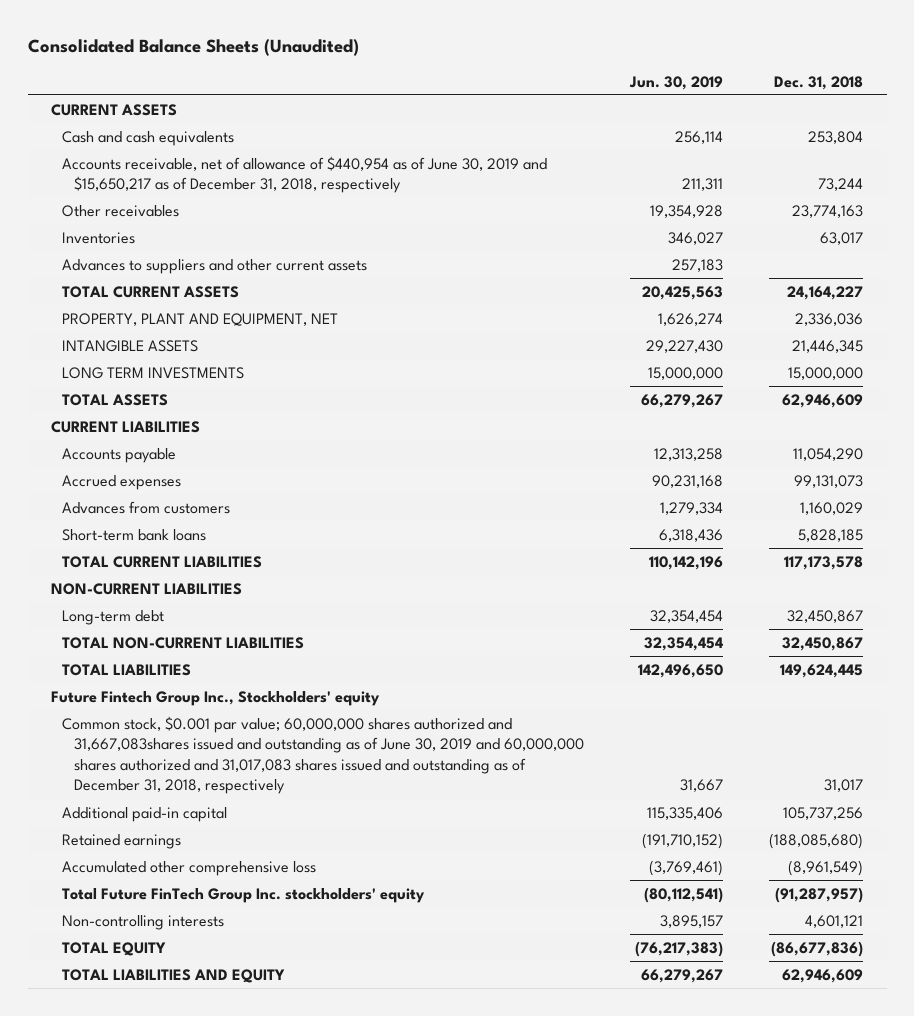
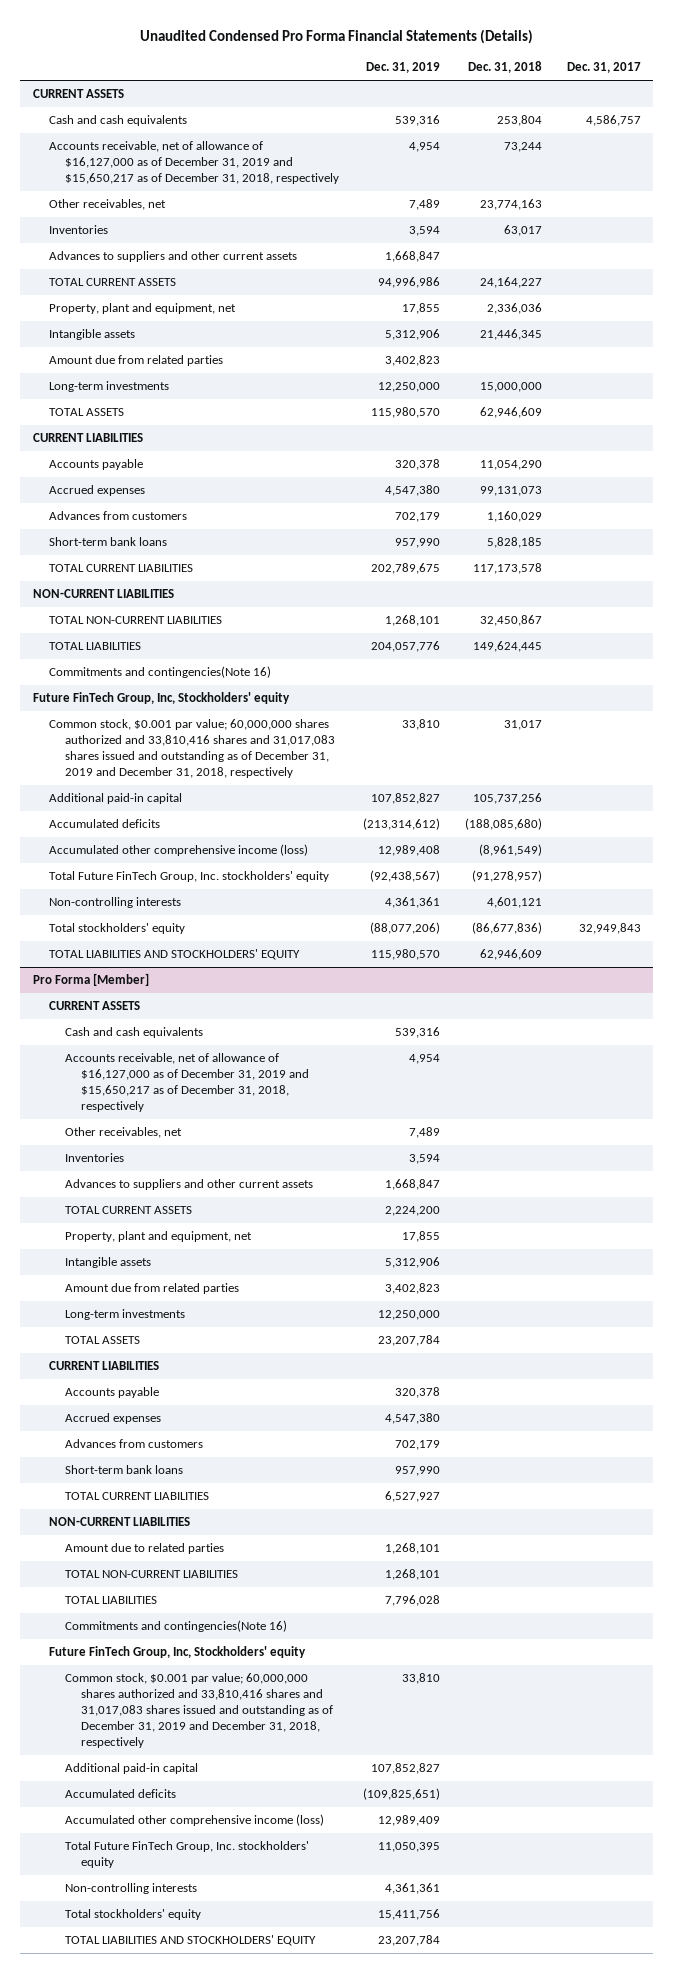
[27,39,359,57] Consolidated Balance Sheets (Unaudited) -> [139,28,533,44] Unaudited Condensed Pro Forma Financial Statements (Details)
[629,75,724,90] Jun. 30, 2019 -> none
none -> [366,62,441,74] Dec. 31, 2019
none -> [566,62,641,74] Dec. 31, 2017
[62,155,548,194] Accounts receivable, net of allowance of $440,954 as of June 30, 2019 and $15,650,217 as of December 31, 2018, respectively -> [48,141,339,185] Accounts receivable, net of allowance of $16,127,000 as of December 31, 2019 and $15,650,217 as of December 31, 2018, respectively
[62,204,180,217] Other receivables -> [48,199,166,211] Other receivables, net
[62,312,339,326] PROPERTY, PLANT AND EQUIPMENT, NET -> [48,303,236,315] Property, plant and equipment, net
[62,339,199,352] INTANGIBLE ASSETS -> [48,329,135,341] Intangible assets
none -> [48,355,223,367] Amount due from related parties
[62,366,245,379] LONG TERM INVESTMENTS -> [48,381,169,393] Long-term investments
[62,609,165,625] Long-term debt -> none
none -> [48,666,271,679] Commitments and contingencies(Note 16)
[50,690,380,706] Future Fintech Group Inc., Stockholders' equity -> [32,692,290,705] Future FinTech Group, Inc, Stockholders' equity
[62,715,584,795] Common stock, $0.001 par value; 60,000,000 shares authorized and 31,667,083shares issued and outstanding as of June 30, 2019 and 60,000,000 shares authorized and 31,017,083 shares issued and outstanding as of December 31, 2018, respectively -> [48,719,335,779] Common stock, $0.001 par value; 60,000,000 shares authorized and 33,810,416 shares and 31,017,083 shares issued and outstanding as of December 31, 2019 and December 31, 2018, respectively
[62,833,182,849] Retained earnings -> [48,819,160,829] Accumulated deficits
[62,860,317,876] Accumulated other comprehensive loss -> [48,844,308,857] Accumulated other comprehensive income (loss)
[62,887,426,903] Total Future FinTech Group Inc. stockholders' equity -> [48,871,329,883] Total Future FinTech Group, Inc. stockholders' equity
[775,886,864,903] (91,287,957) -> [472,870,543,883] (91,278,957)
[62,941,167,956] TOTAL EQUITY -> [48,923,185,935] Total stockholders' equity
[62,968,286,983] TOTAL LIABILITIES AND EQUITY -> [48,949,300,961] TOTAL LIABILITIES AND STOCKHOLDERS' EQUITY
none -> [32,973,149,987] Pro Forma [Member]
none -> [48,1001,140,1011] CURRENT ASSETS
none -> [64,1027,203,1039] Cash and cash equivalents
none -> [64,1053,309,1113] Accounts receivable, net of allowance of $16,127,000 as of December 31, 2019 and $15,650,217 as of December 31, 2018, respectively
none -> [64,1127,182,1139] Other receivables, net
none -> [64,1153,124,1163] Inventories
none -> [64,1179,313,1191] Advances to suppliers and other current assets
none -> [64,1206,192,1215] TOTAL CURRENT ASSETS
none -> [64,1231,252,1243] Property, plant and equipment, net
none -> [64,1257,151,1269] Intangible assets
none -> [64,1283,239,1295] Amount due from related parties
none -> [64,1309,185,1321] Long-term investments
none -> [64,1336,140,1345] TOTAL ASSETS
none -> [48,1361,159,1371] CURRENT LIABILITIES
none -> [64,1387,159,1399] Accounts payable
none -> [64,1413,161,1425] Accrued expenses
none -> [64,1439,203,1449] Advances from customers
none -> [64,1465,183,1475] Short-term bank loans
none -> [64,1492,209,1501] TOTAL CURRENT LIABILITIES
none -> [48,1517,190,1527] NON-CURRENT LIABILITIES
none -> [64,1543,224,1555] Amount due to related parties
none -> [64,1570,238,1579] TOTAL NON-CURRENT LIABILITIES
none -> [64,1596,157,1605] TOTAL LIABILITIES
none -> [64,1620,287,1633] Commitments and contingencies(Note 16)
none -> [48,1646,306,1659] Future FinTech Group, Inc, Stockholders' equity
none -> [64,1673,333,1748] Common stock, $0.001 par value; 60,000,000 shares authorized and 33,810,416 shares and 31,017,083 shares issued and outstanding as of December 31, 2019 and December 31, 2018, respectively
none -> [64,1763,198,1775] Additional paid-in capital
none -> [64,1789,176,1799] Accumulated deficits
none -> [64,1814,324,1827] Accumulated other comprehensive income (loss)
none -> [64,1841,309,1869] Total Future FinTech Group, Inc. stockholders' equity
none -> [64,1883,197,1895] Non-controlling interests
none -> [64,1909,201,1921] Total stockholders' equity
none -> [64,1935,316,1947] TOTAL LIABILITIES AND STOCKHOLDERS' EQUITY

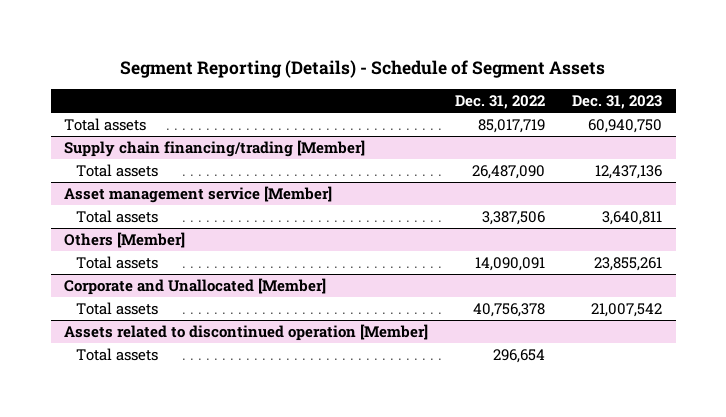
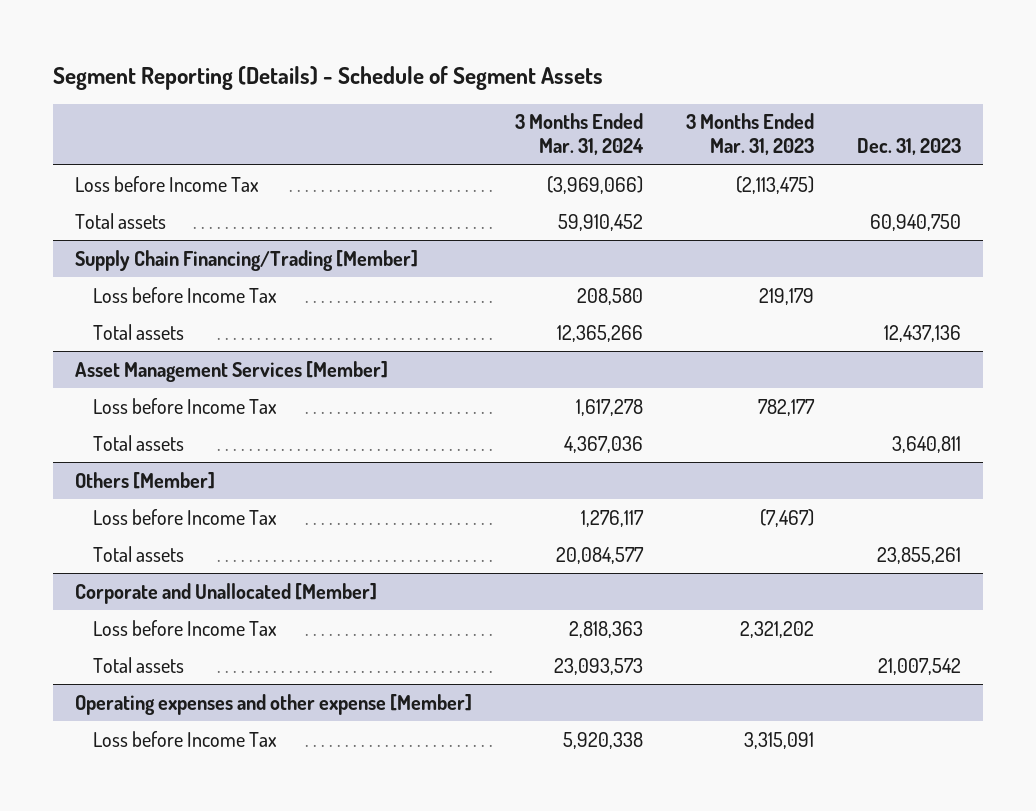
[455,94,546,109] Dec. 31, 2022 -> none
none -> [515,113,645,156] 3 Months Ended Mar. 31, 2024
none -> [686,113,815,156] 3 Months Ended Mar. 31, 2023
none -> [74,175,259,192] Loss before Income Tax
[64,139,366,157] Supply chain financing/trading [Member] -> [74,249,418,271] Supply Chain Financing/Trading [Member]
none -> [93,286,278,303] Loss before Income Tax
[64,185,333,203] Asset management service [Member] -> [74,360,388,382] Asset Management Services [Member]
none -> [93,397,278,414] Loss before Income Tax
none -> [93,508,278,525] Loss before Income Tax
none -> [93,619,278,636] Loss before Income Tax
[64,323,429,341] Assets related to discontinued operation [Member] -> none
[76,347,159,361] Total assets -> none
none -> [74,693,472,715] Operating expenses and other expense [Member]
none -> [93,730,278,747] Loss before Income Tax

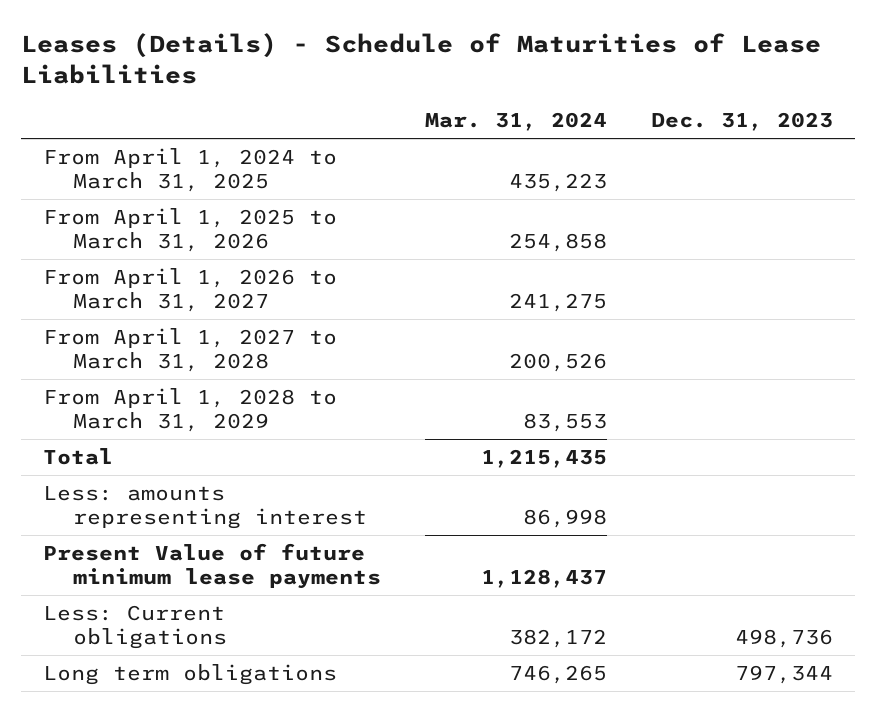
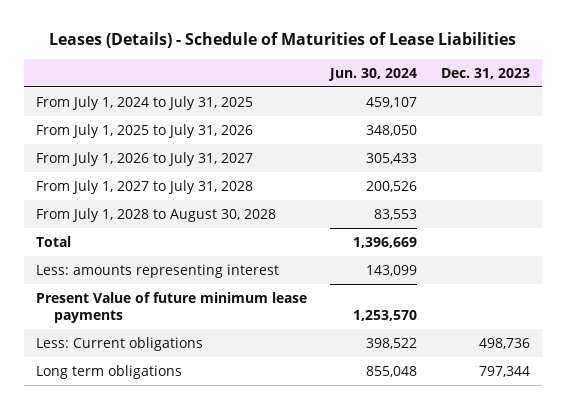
[425,112,608,132] Mar. 31, 2024 -> none
none -> [328,67,418,81] Jun. 30, 2024
[43,147,338,193] From April 1, 2024 to March 31, 2025 -> [35,95,253,110] From July 1, 2024 to July 31, 2025
[43,207,338,253] From April 1, 2025 to March 31, 2026 -> [35,123,253,138] From July 1, 2025 to July 31, 2026
[43,267,338,313] From April 1, 2026 to March 31, 2027 -> [35,151,253,166] From July 1, 2026 to July 31, 2027
[43,327,338,373] From April 1, 2027 to March 31, 2028 -> [35,179,253,194] From July 1, 2027 to July 31, 2028
[43,387,338,433] From April 1, 2028 to March 31, 2029 -> [35,207,276,222] From July 1, 2028 to August 30, 2028

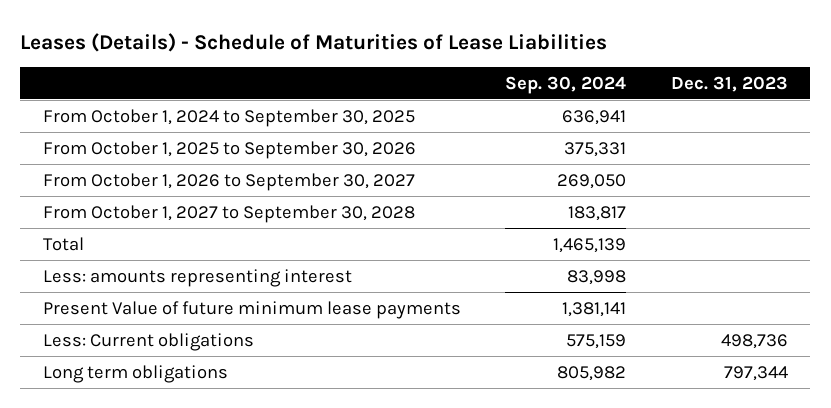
[328,67,418,81] Jun. 30, 2024 -> none
none -> [505,75,627,94] Sep. 30, 2024
[35,179,253,194] From July 1, 2027 to July 31, 2028 -> none
[35,95,253,110] From July 1, 2024 to July 31, 2025 -> [42,108,415,127] From October 1, 2024 to September 30, 2025
[35,123,253,138] From July 1, 2025 to July 31, 2026 -> [42,140,416,159] From October 1, 2025 to September 30, 2026
[35,151,253,166] From July 1, 2026 to July 31, 2027 -> [42,172,415,191] From October 1, 2026 to September 30, 2027
[35,207,276,222] From July 1, 2028 to August 30, 2028 -> [42,204,415,223] From October 1, 2027 to September 30, 2028

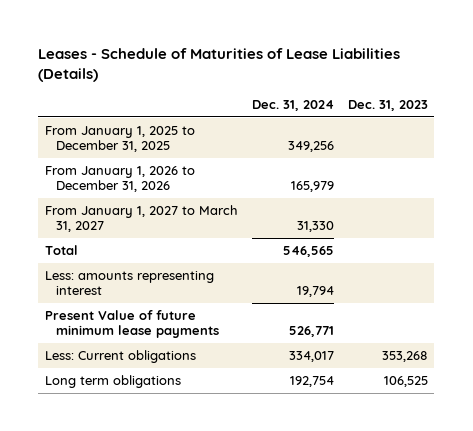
[20,32,608,52] Leases (Details) - Schedule of Maturities of Lease Liabilities -> [38,47,401,82] Leases - Schedule of Maturities of Lease Liabilities (Details)
[505,75,627,94] Sep. 30, 2024 -> none
none -> [251,99,334,111] Dec. 31, 2024
[42,108,415,127] From October 1, 2024 to September 30, 2025 -> none
[42,204,415,223] From October 1, 2027 to September 30, 2028 -> none
[42,140,416,159] From October 1, 2025 to September 30, 2026 -> [45,126,196,153] From January 1, 2025 to December 31, 2025
[42,172,415,191] From October 1, 2026 to September 30, 2027 -> [45,166,196,193] From January 1, 2026 to December 31, 2026
none -> [45,205,239,233] From January 1, 2027 to March 31, 2027
[721,333,789,349] 498,736 -> [381,351,428,363] 353,268
[724,365,789,381] 797,344 -> [383,376,428,388] 106,525

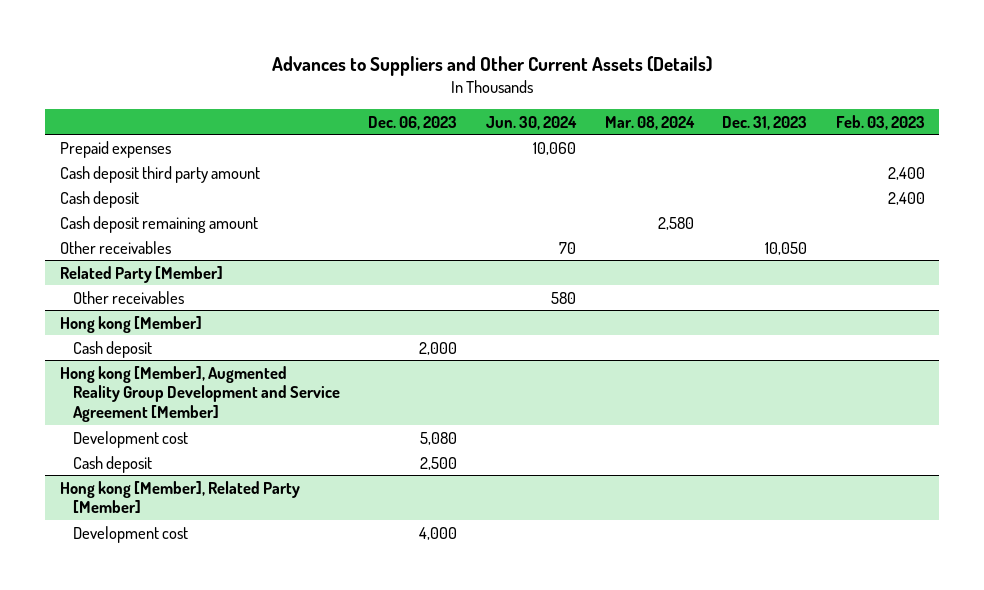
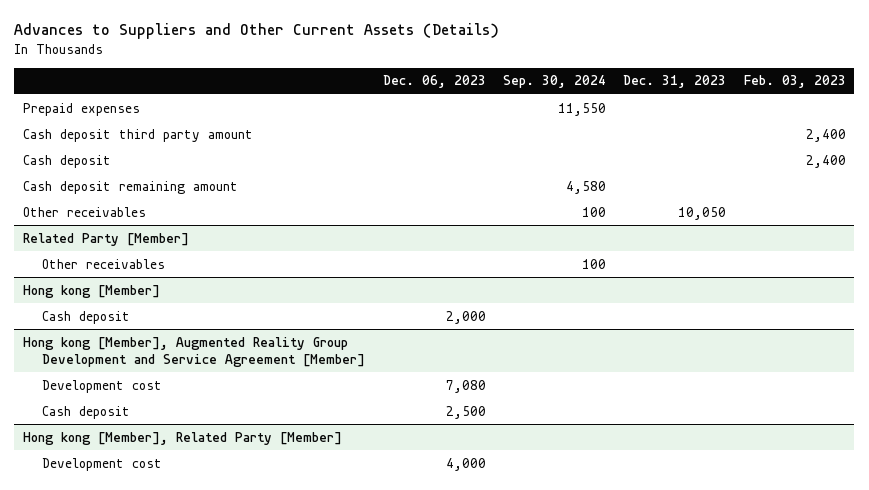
[485,115,577,130] Jun. 30, 2024 -> none
[604,115,695,130] Mar. 08, 2024 -> none
none -> [503,75,607,89] Sep. 30, 2024
[420,431,458,445] 5,080 -> [445,379,486,393] 7,080

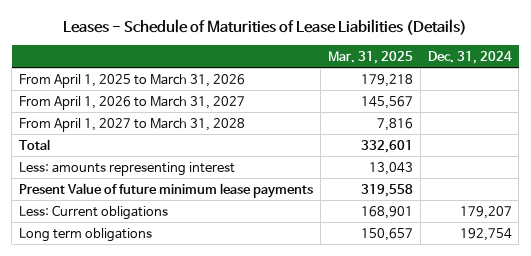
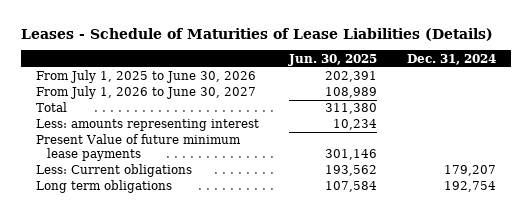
[327,50,413,64] Mar. 31, 2025 -> none
none -> [287,53,377,66] Jun. 30, 2025
[19,117,246,132] From April 1, 2027 to March 31, 2028 -> none
[19,73,246,88] From April 1, 2025 to March 31, 2026 -> [35,70,256,84] From July 1, 2025 to June 30, 2026
[19,95,246,110] From April 1, 2026 to March 31, 2027 -> [35,86,256,100] From July 1, 2026 to June 30, 2027

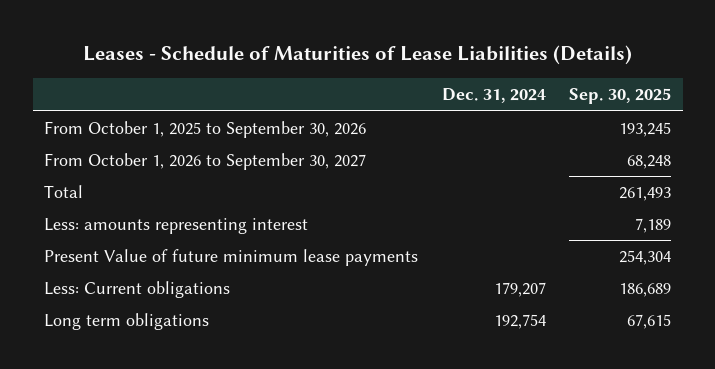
[287,53,377,66] Jun. 30, 2025 -> none
none -> [569,88,672,105] Sep. 30, 2025
[35,86,256,100] From July 1, 2026 to June 30, 2027 -> none
none -> [44,120,367,138] From October 1, 2025 to September 30, 2026
[35,70,256,84] From July 1, 2025 to June 30, 2026 -> [44,152,367,170] From October 1, 2026 to September 30, 2027

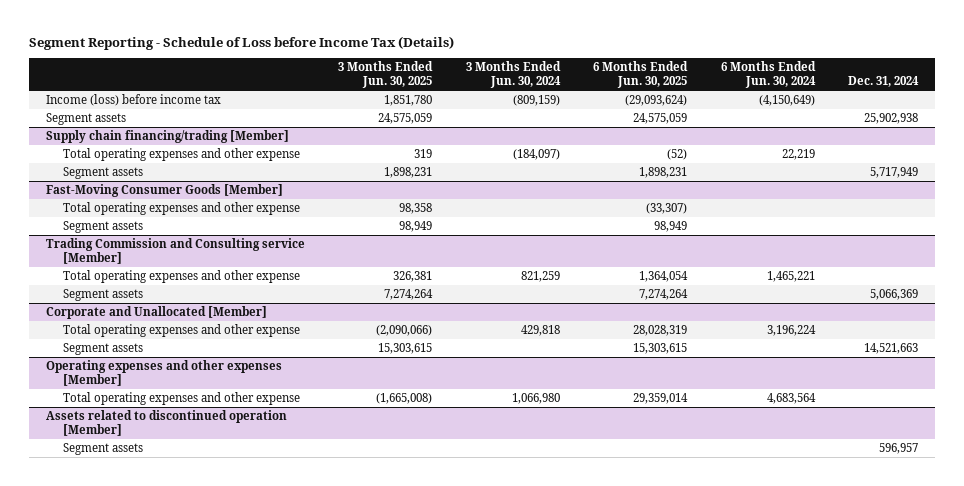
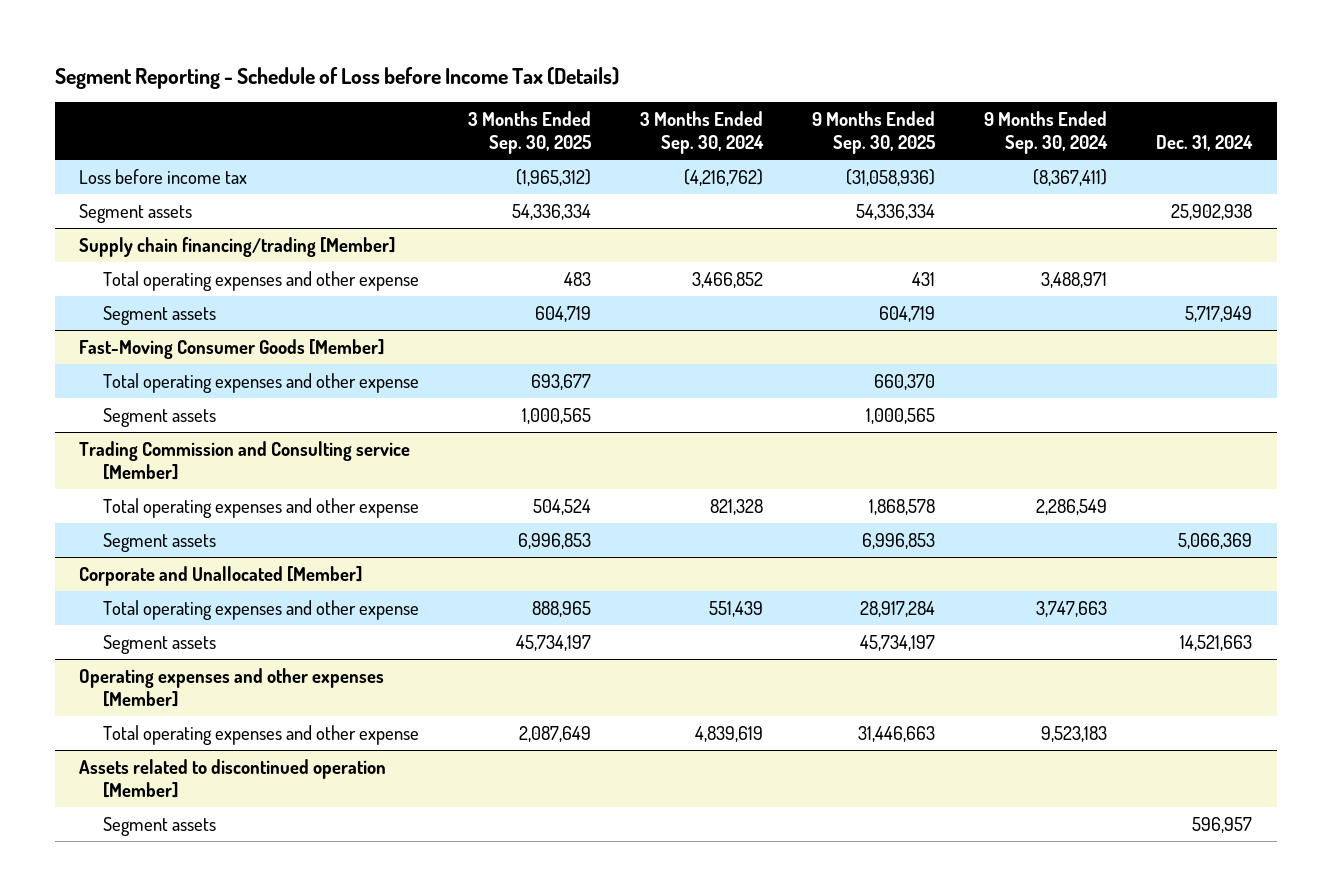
[338,61,434,89] 3 Months Ended Jun. 30, 2025 -> none
[465,61,561,89] 3 Months Ended Jun. 30, 2024 -> none
[593,61,689,89] 6 Months Ended Jun. 30, 2025 -> none
[720,61,816,89] 6 Months Ended Jun. 30, 2024 -> none
none -> [468,111,592,155] 3 Months Ended Sep. 30, 2025
none -> [640,111,765,155] 3 Months Ended Sep. 30, 2024
none -> [812,111,936,155] 9 Months Ended Sep. 30, 2025
none -> [984,111,1109,155] 9 Months Ended Sep. 30, 2024
[45,94,221,107] Income (loss) before income tax -> [79,168,248,184] Loss before income tax

